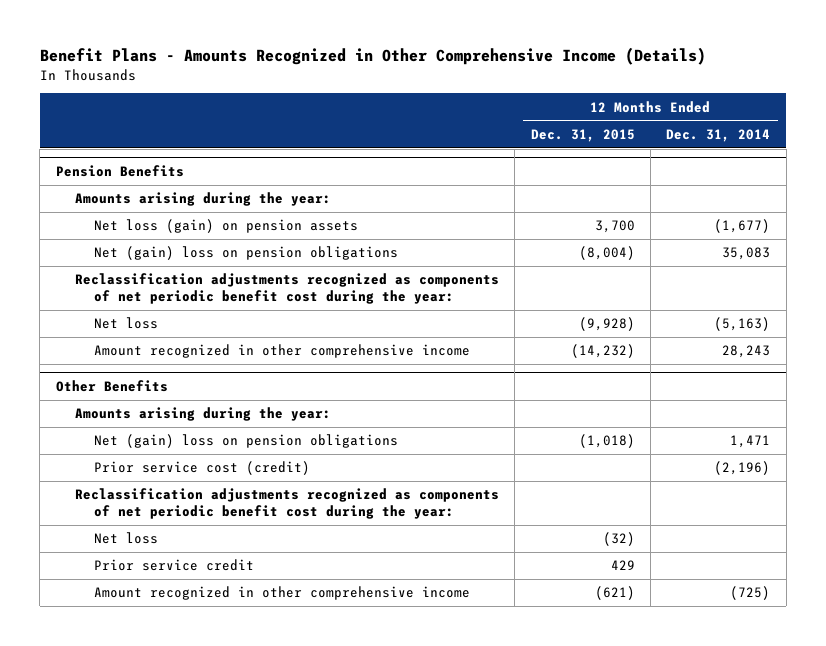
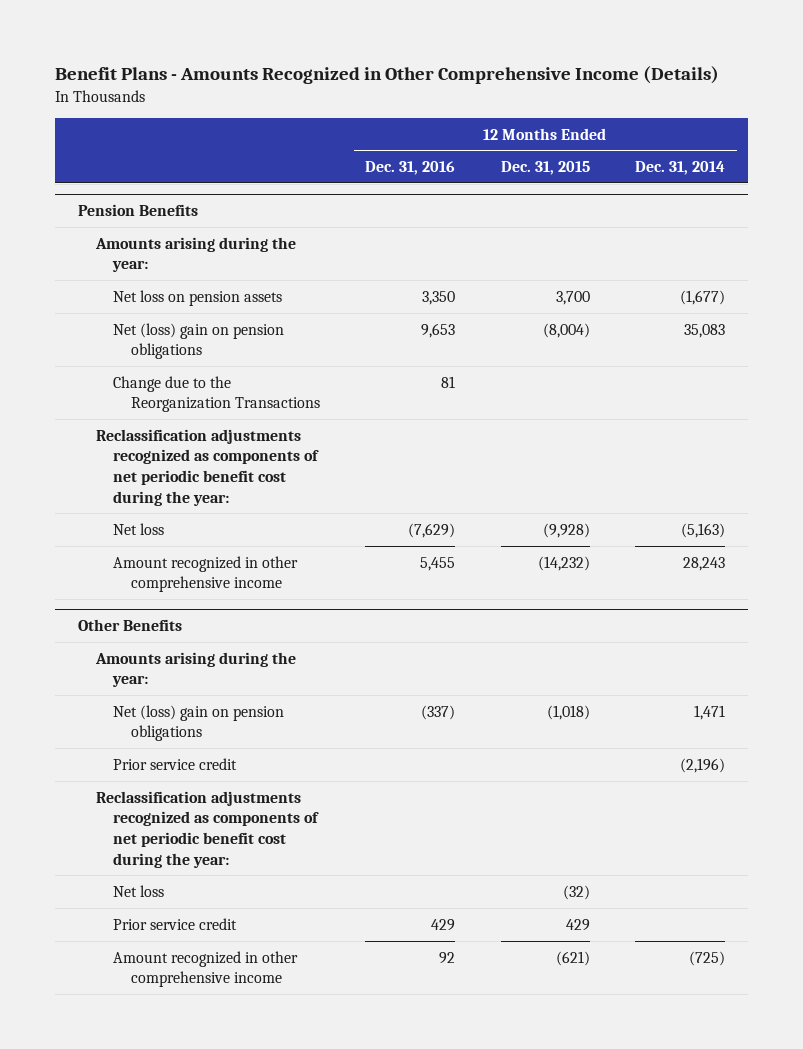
none -> [365,161,456,176] Dec. 31, 2016
[94,219,359,234] Net loss (gain) on pension assets -> [113,289,283,306] Net loss on pension assets
[94,246,399,261] Net (gain) loss on pension obligations -> [113,322,285,360] Net (loss) gain on pension obligations
none -> [113,375,321,413] Change due to the Reorganization Transactions
[94,434,399,449] Net (gain) loss on pension obligations -> [113,704,285,742] Net (loss) gain on pension obligations
[94,461,311,476] Prior service cost (credit) -> [113,757,238,770] Prior service credit

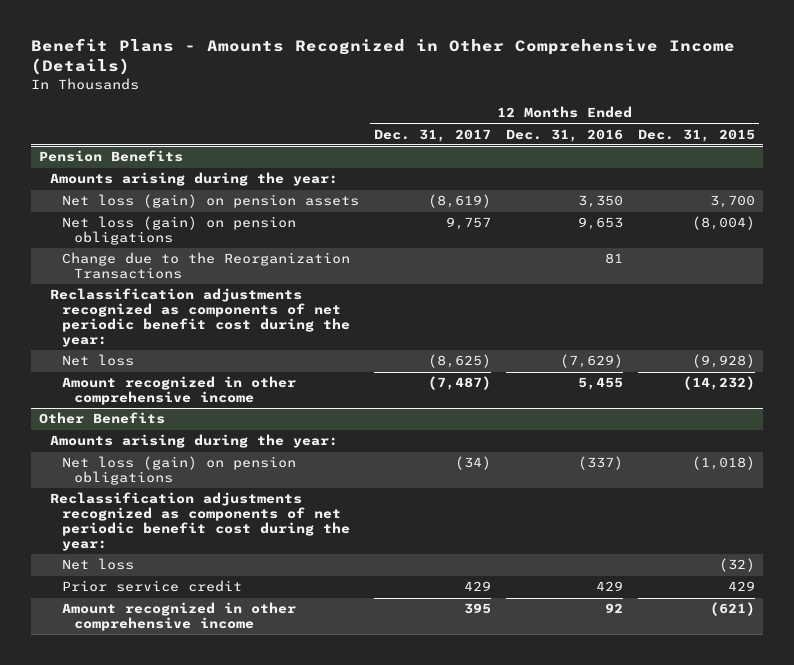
[635,161,726,176] Dec. 31, 2014 -> none
none -> [374,128,492,142] Dec. 31, 2017
[113,289,283,306] Net loss on pension assets -> [62,194,360,209] Net loss (gain) on pension assets
[113,322,285,360] Net (loss) gain on pension obligations -> [62,216,297,246] Net loss (gain) on pension obligations
[113,757,238,770] Prior service credit -> none
[113,704,285,742] Net (loss) gain on pension obligations -> [62,456,297,486] Net loss (gain) on pension obligations

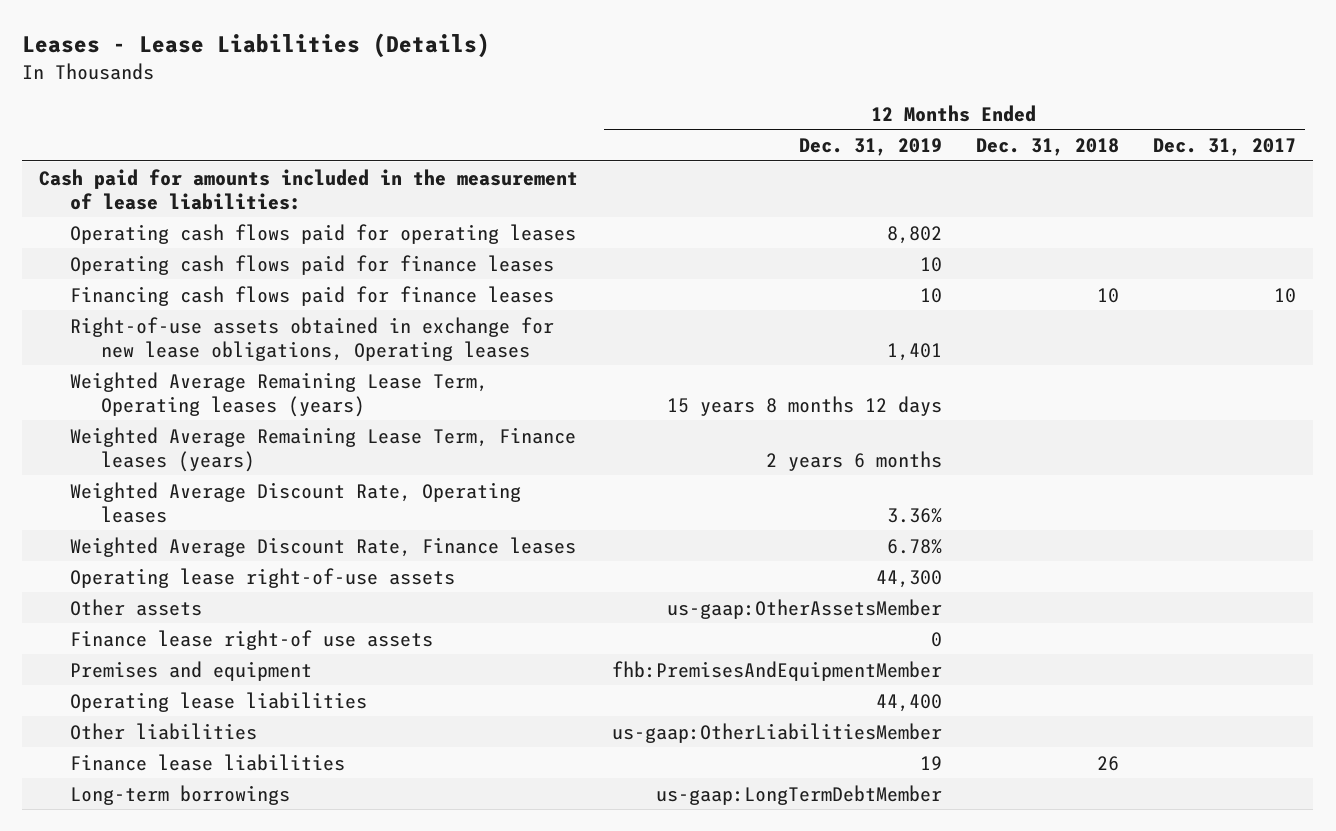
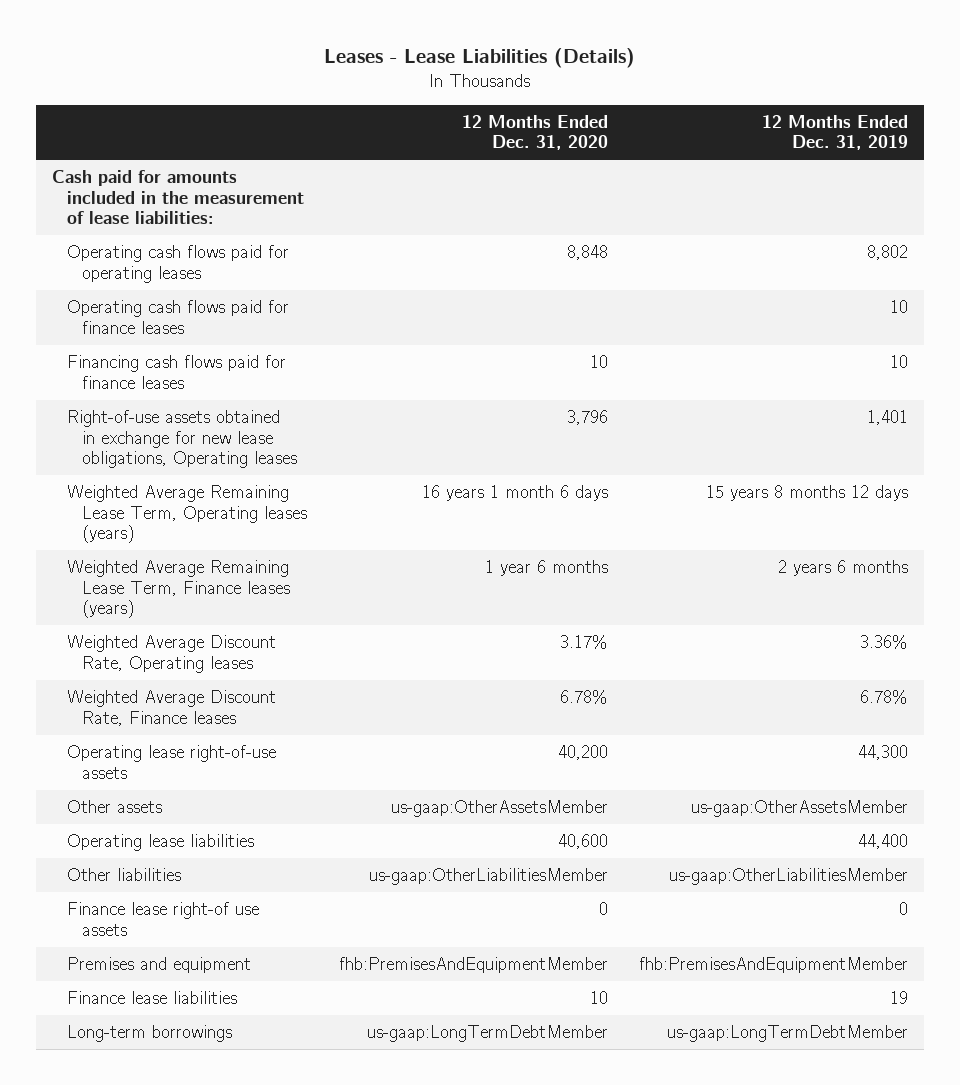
[976,138,1120,157] Dec. 31, 2018 -> none
[1153,138,1297,157] Dec. 31, 2017 -> none
none -> [461,114,608,151] 12 Months Ended Dec. 31, 2020
[69,629,433,650] Finance lease right-of use assets -> [66,902,259,936] Finance lease right-of use assets
[69,660,312,681] Premises and equipment -> [66,957,251,974] Premises and equipment

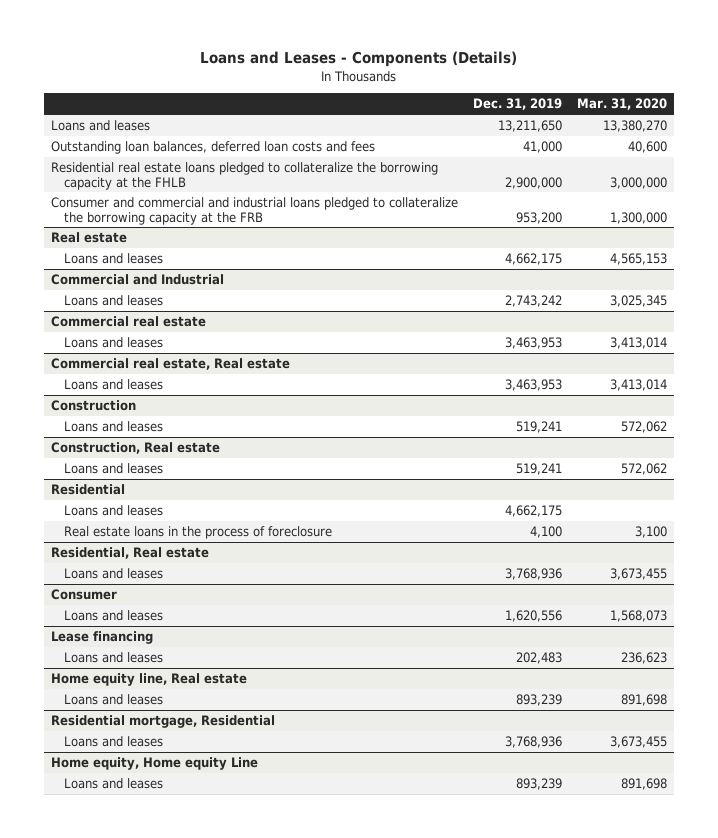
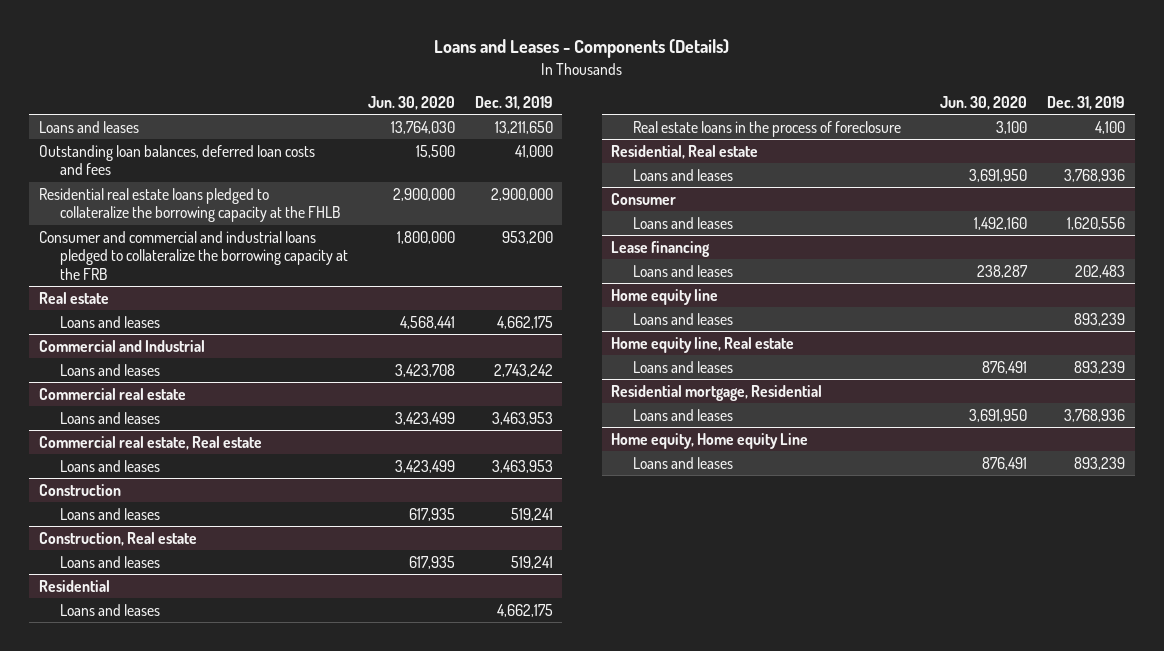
[576,98,667,111] Mar. 31, 2020 -> none
none -> [367,95,455,110] Jun. 30, 2020
none -> [611,288,719,305] Home equity line
none -> [632,312,733,325] Loans and leases

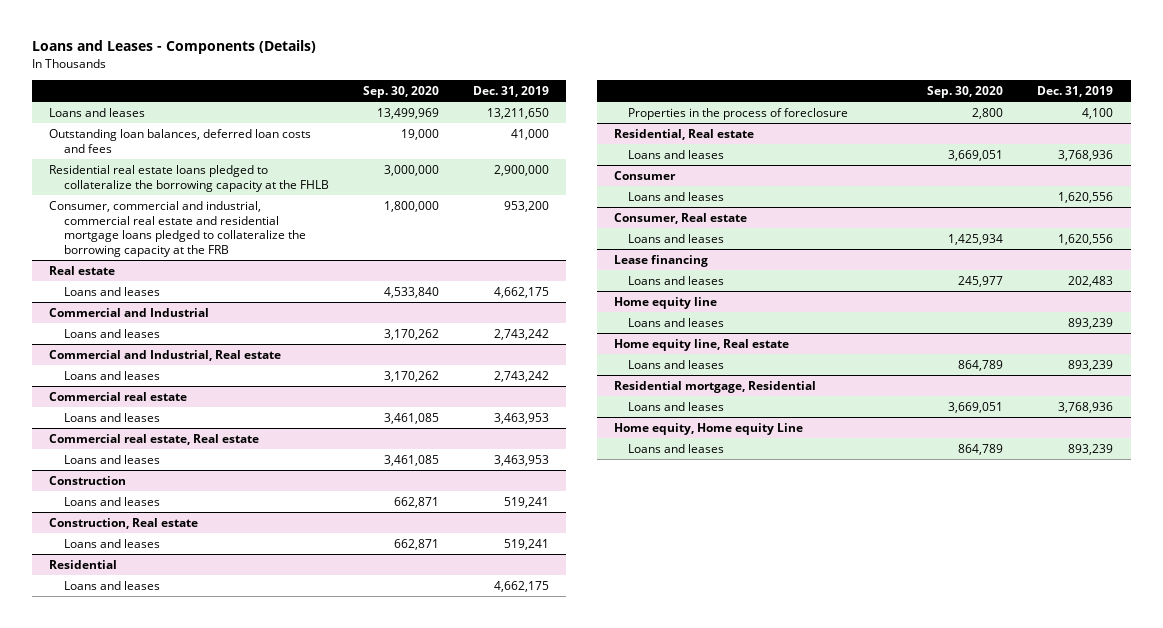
[367,95,455,110] Jun. 30, 2020 -> none
none -> [362,86,439,99] Sep. 30, 2020
[38,230,349,280] Consumer and commercial and industrial loans pledged to collateralize the borrowing capacity at the FRB -> [49,201,306,258] Consumer, commercial and industrial, commercial real estate and residential mortgage loans pledged to collateralize the borrowing capacity at the FRB
none -> [49,350,282,362] Commercial and Industrial, Real estate
none -> [63,371,160,381] Loans and leases
[632,120,901,137] Real estate loans in the process of foreclosure -> [627,108,848,121] Properties in the process of foreclosure
none -> [613,213,747,225] Consumer, Real estate
none -> [627,234,724,244] Loans and leases

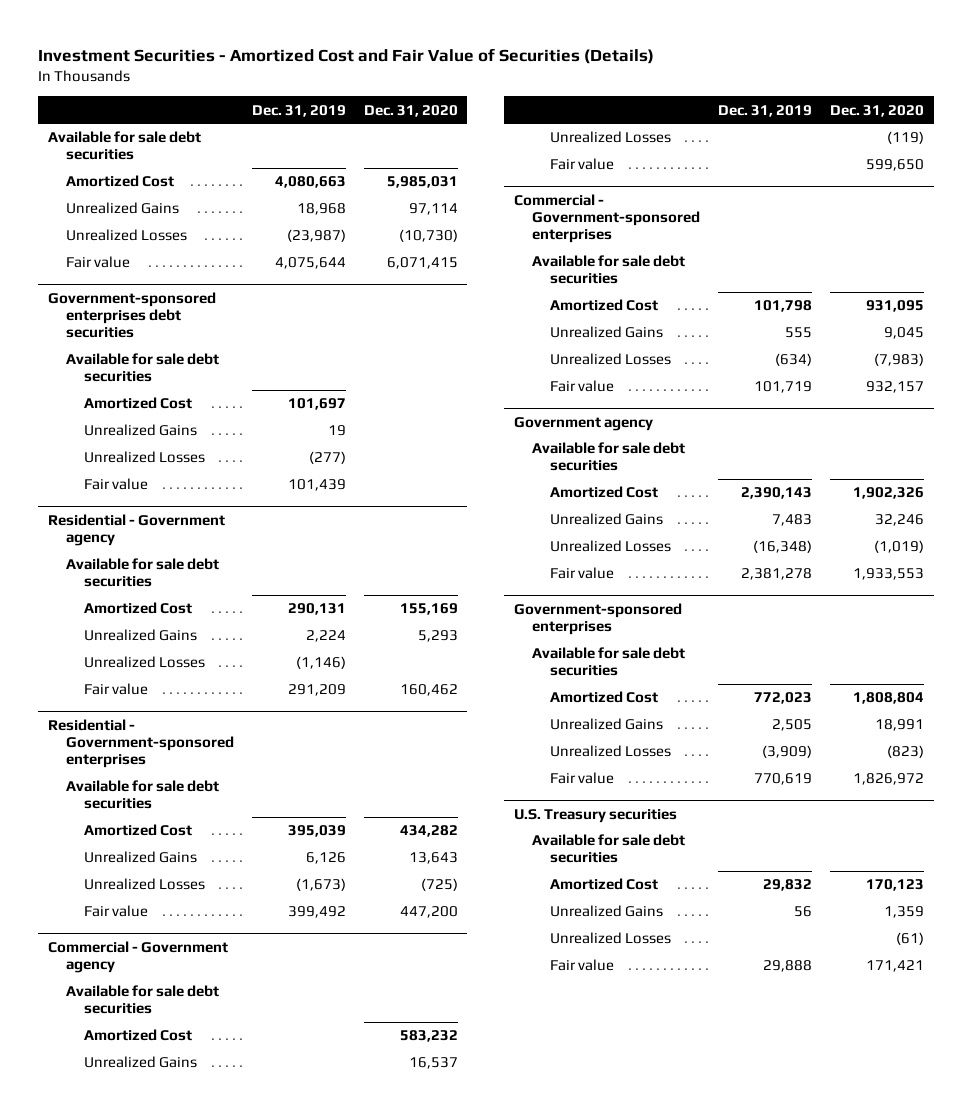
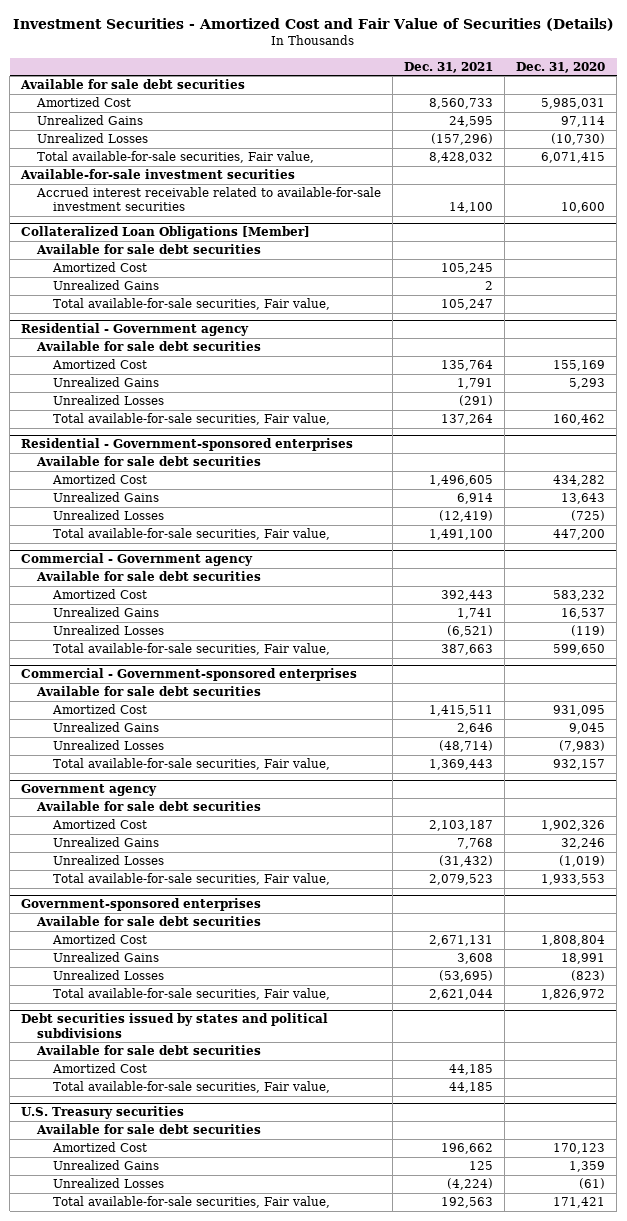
[252,104,347,117] Dec. 31, 2019 -> none
none -> [404,61,494,73] Dec. 31, 2021
[47,291,216,339] Government-sponsored enterprises debt securities -> none
[65,256,130,269] Fair value -> [37,151,315,164] Total available-for-sale securities, Fair value,
none -> [20,169,296,180] Available-for-sale investment securities
none -> [36,187,382,212] Accrued interest receivable related to available-for-sale investment securities
none -> [21,226,311,240] Collateralized Loan Obligations [Member]
[83,451,205,464] Unrealized Losses -> none
[83,478,148,491] Fair value -> [52,298,330,311] Total available-for-sale securities, Fair value,
[83,683,148,696] Fair value -> [52,413,330,426] Total available-for-sale securities, Fair value,
[83,905,148,918] Fair value -> [52,528,330,541] Total available-for-sale securities, Fair value,
[550,158,615,171] Fair value -> [52,643,330,656] Total available-for-sale securities, Fair value,
[550,380,615,393] Fair value -> [52,758,330,771] Total available-for-sale securities, Fair value,
[550,567,615,580] Fair value -> [52,873,330,886] Total available-for-sale securities, Fair value,
[550,772,615,785] Fair value -> [52,988,330,1001] Total available-for-sale securities, Fair value,
none -> [21,1013,329,1038] Debt securities issued by states and political subdivisions
none -> [36,1045,262,1056] Available for sale debt securities
none -> [51,1063,147,1074] Amortized Cost
none -> [52,1081,330,1094] Total available-for-sale securities, Fair value,
[550,959,615,972] Fair value -> [52,1196,330,1209] Total available-for-sale securities, Fair value,

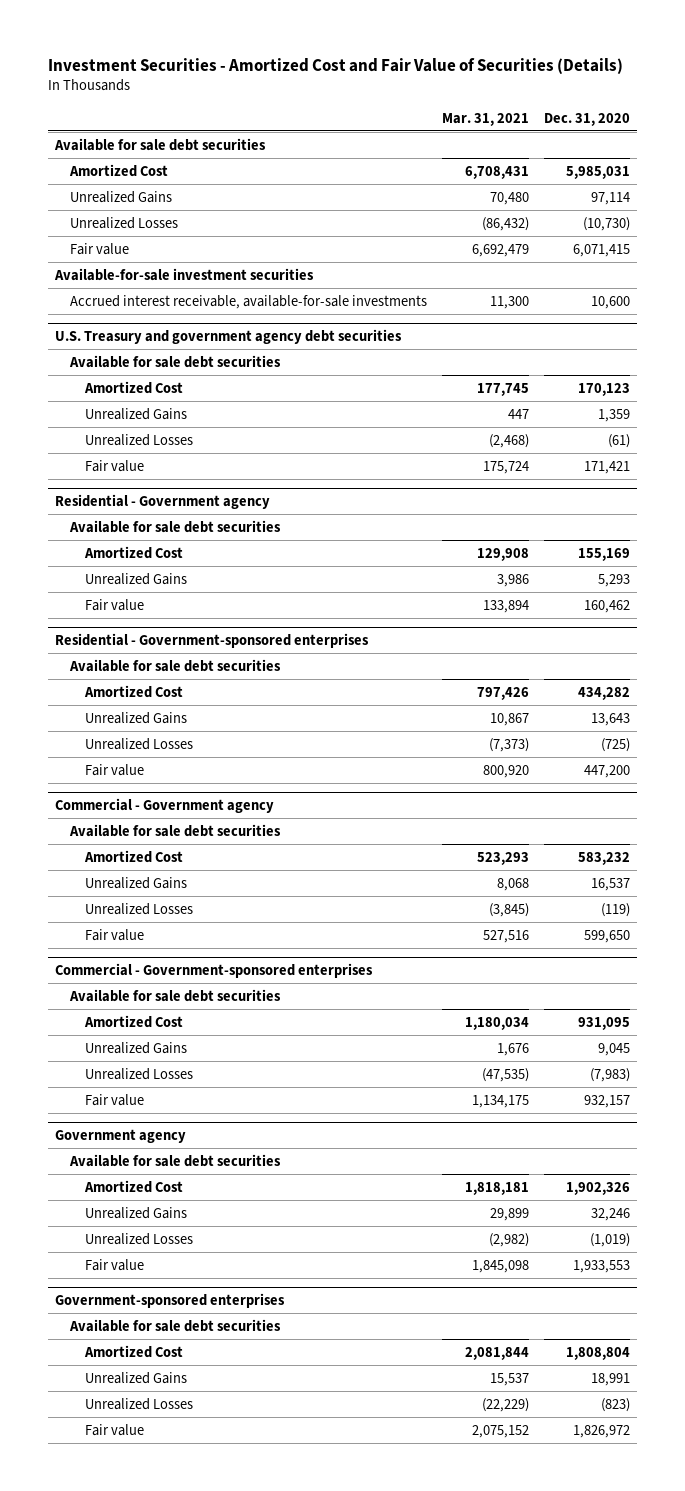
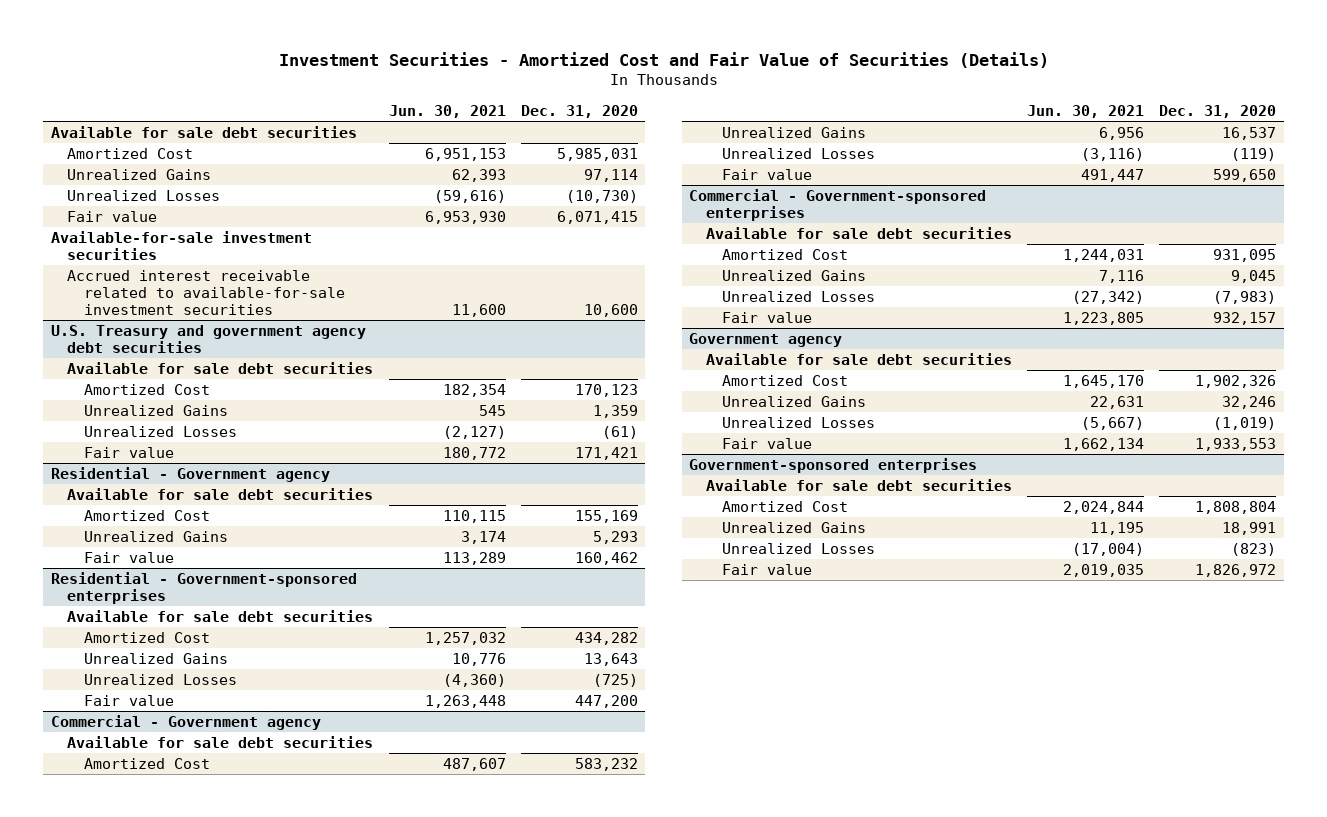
[441,112,529,126] Mar. 31, 2021 -> none
none -> [388,104,506,118] Jun. 30, 2021
[69,294,427,309] Accrued interest receivable, available-for-sale investments -> [67,269,345,315] Accrued interest receivable related to available-for-sale investment securities

